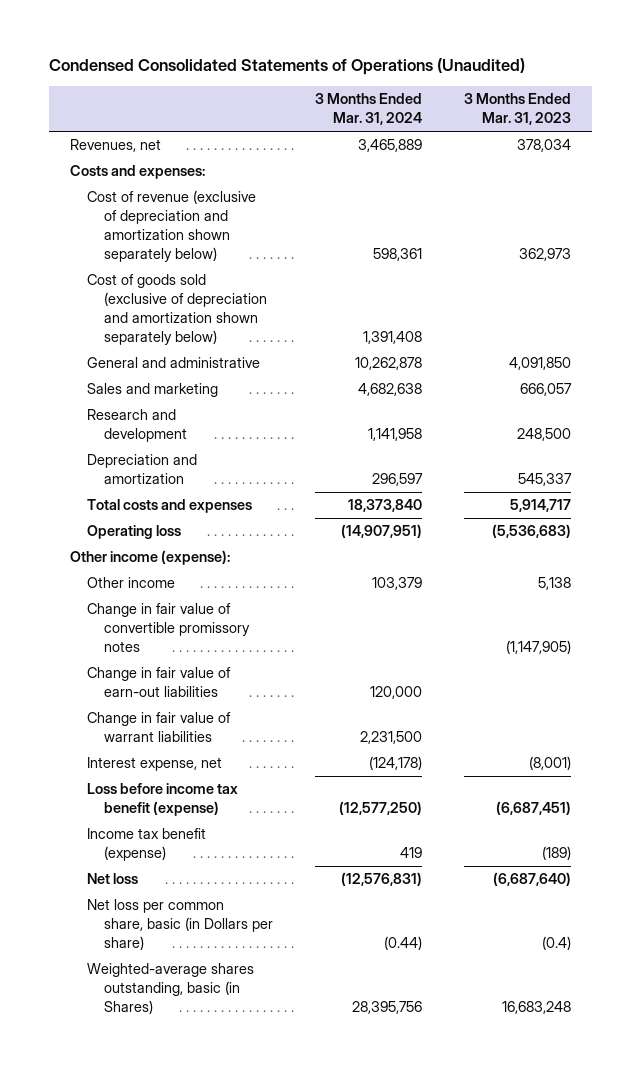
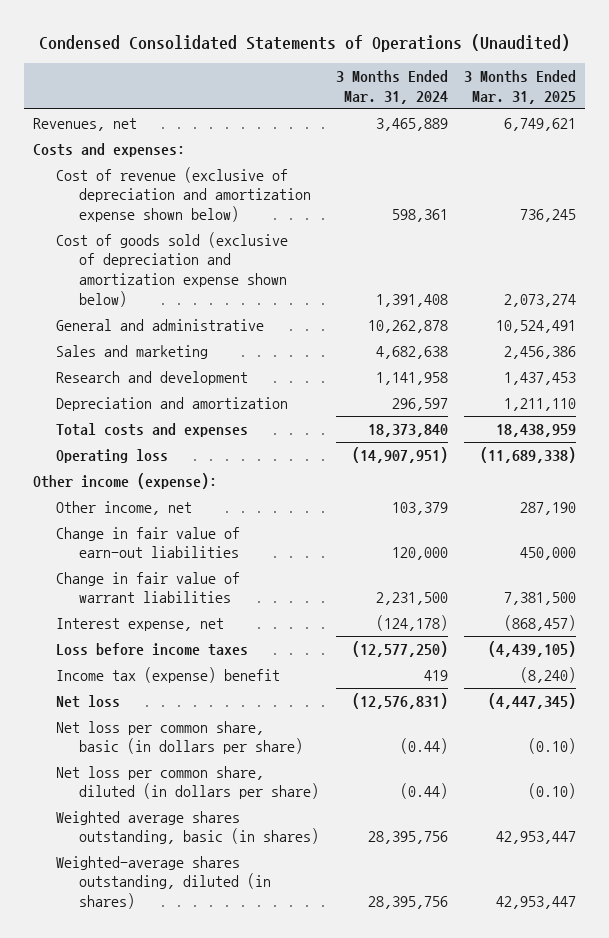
[463,93,571,126] 3 Months Ended Mar. 31, 2023 -> none
none -> [464,70,577,104] 3 Months Ended Mar. 31, 2025
[86,190,256,263] Cost of revenue (exclusive of depreciation and amortization shown separately below) -> [55,166,311,223] Cost of revenue (exclusive of depreciation and amortization expense shown below)
[86,274,268,346] Cost of goods sold (exclusive of depreciation and amortization shown separately below) -> [55,231,288,307] Cost of goods sold (exclusive of depreciation and amortization expense shown below)
[86,603,251,653] Change in fair value of convertible promissory notes -> none
[86,577,175,589] Other income -> [55,500,192,515] Other income, net
[86,783,238,817] Loss before income tax benefit (expense) -> [55,642,248,656] Loss before income taxes
[86,828,206,862] Income tax benefit (expense) -> [55,666,280,683] Income tax (expense) benefit
[86,899,274,951] Net loss per common share, basic (in Dollars per share) -> [55,720,303,755] Net loss per common share, basic (in dollars per share)
none -> [55,765,319,800] Net loss per common share, diluted (in dollars per share)
[86,963,254,1015] Weighted-average shares outstanding, basic (in Shares) -> [55,810,319,845] Weighted average shares outstanding, basic (in shares)
none -> [55,855,271,910] Weighted-average shares outstanding, diluted (in shares)

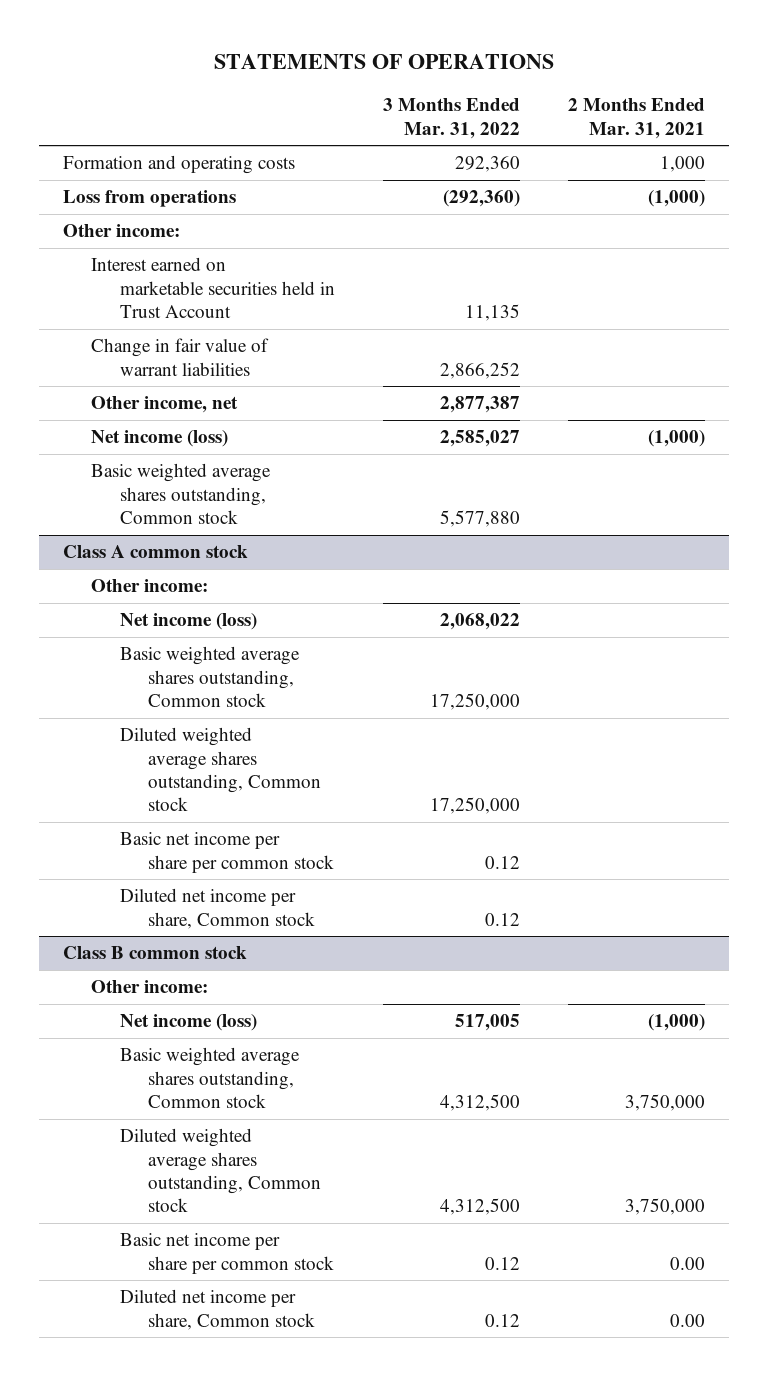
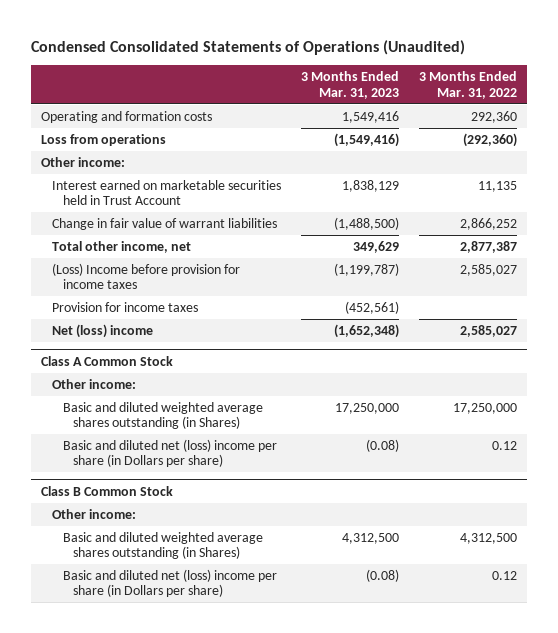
[213,53,554,69] STATEMENTS OF OPERATIONS -> [31,40,466,56] Condensed Consolidated Statements of Operations (Unaudited)
[567,98,705,139] 2 Months Ended Mar. 31, 2021 -> none
none -> [300,71,399,99] 3 Months Ended Mar. 31, 2023
[62,155,295,175] Formation and operating costs -> [41,110,213,123] Operating and formation costs
[91,463,272,525] Basic weighted average shares outstanding, Common stock -> none
[91,396,239,414] Other income, net -> [52,240,192,253] Total other income, net
none -> [52,262,241,290] (Loss) Income before provision for income taxes
none -> [52,301,199,312] Provision for income taxes
[91,430,229,448] Net income (loss) -> [52,323,154,338] Net (loss) income
[62,545,248,559] Class A common stock -> [41,355,174,366] Class A Common Stock
[119,613,257,631] Net income (loss) -> none
[119,727,322,812] Diluted weighted average shares outstanding, Common stock -> none
[119,888,316,929] Diluted net income per share, Common stock -> none
[119,646,300,708] Basic weighted average shares outstanding, Common stock -> [62,401,263,430] Basic and diluted weighted average shares outstanding (in Shares)
[119,832,335,873] Basic net income per share per common stock -> [62,438,277,468] Basic and diluted net (loss) income per share (in Dollars per share)
[62,946,247,960] Class B common stock -> [41,485,174,496] Class B Common Stock
[119,1014,257,1032] Net income (loss) -> none
[119,1128,322,1213] Diluted weighted average shares outstanding, Common stock -> none
[119,1289,316,1330] Diluted net income per share, Common stock -> none
[119,1047,300,1109] Basic weighted average shares outstanding, Common stock -> [62,531,263,560] Basic and diluted weighted average shares outstanding (in Shares)
[119,1233,335,1274] Basic net income per share per common stock -> [62,568,277,598] Basic and diluted net (loss) income per share (in Dollars per share)

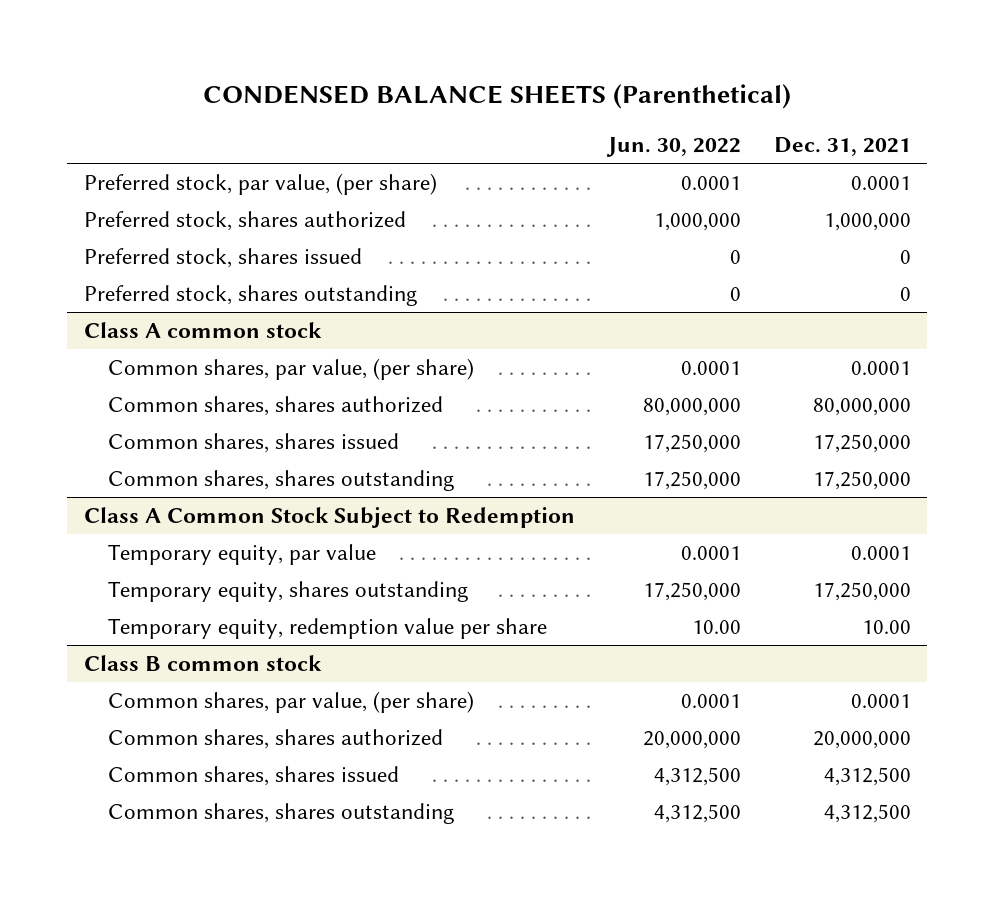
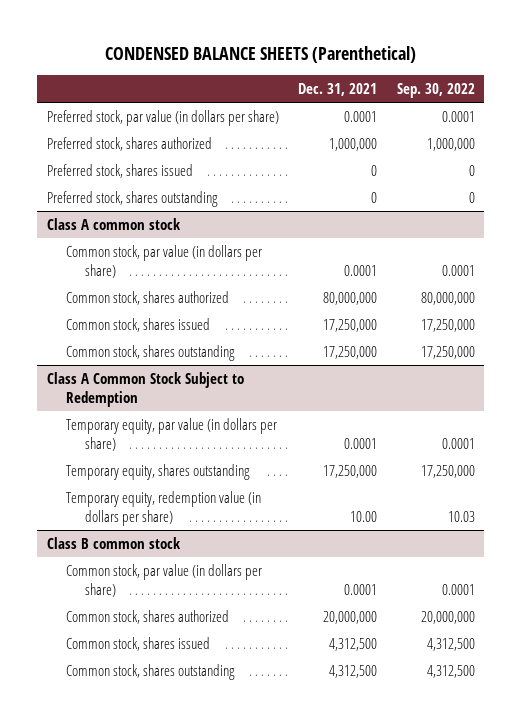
[605,137,741,158] Jun. 30, 2022 -> none
none -> [396,83,475,99] Sep. 30, 2022
[83,172,437,195] Preferred stock, par value, (per share) -> [46,109,279,126] Preferred stock, par value (in dollars per share)
[108,357,475,380] Common shares, par value, (per share) -> [65,244,262,279] Common stock, par value (in dollars per share)
[108,395,444,416] Common shares, shares authorized -> [65,290,229,305] Common stock, shares authorized
[108,432,400,453] Common shares, shares issued -> [65,317,210,332] Common stock, shares issued
[108,469,455,491] Common shares, shares outstanding -> [65,344,235,361] Common stock, shares outstanding
[108,543,377,565] Temporary equity, par value -> [65,417,277,452] Temporary equity, par value (in dollars per share)
[108,617,548,639] Temporary equity, redemption value per share -> [65,490,261,527] Temporary equity, redemption value (in dollars per share)
[108,690,475,713] Common shares, par value, (per share) -> [65,563,262,598] Common stock, par value (in dollars per share)
[108,728,444,749] Common shares, shares authorized -> [65,609,229,624] Common stock, shares authorized
[108,765,400,786] Common shares, shares issued -> [65,636,210,651] Common stock, shares issued
[108,802,455,824] Common shares, shares outstanding -> [65,663,235,680] Common stock, shares outstanding

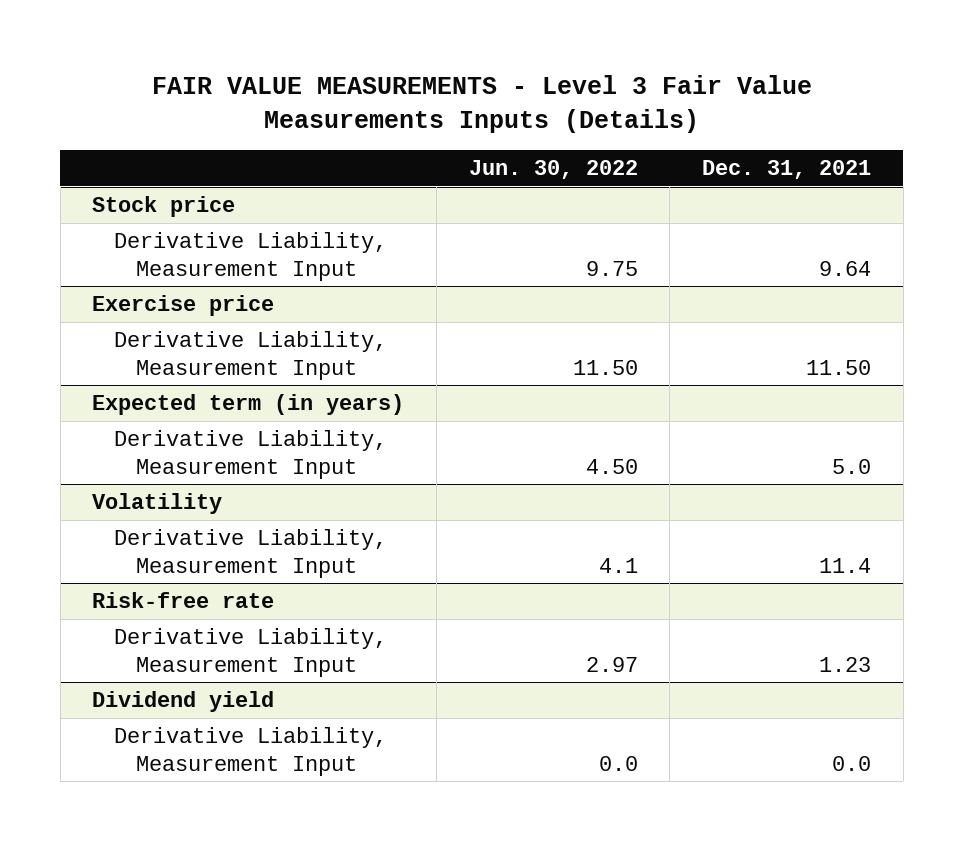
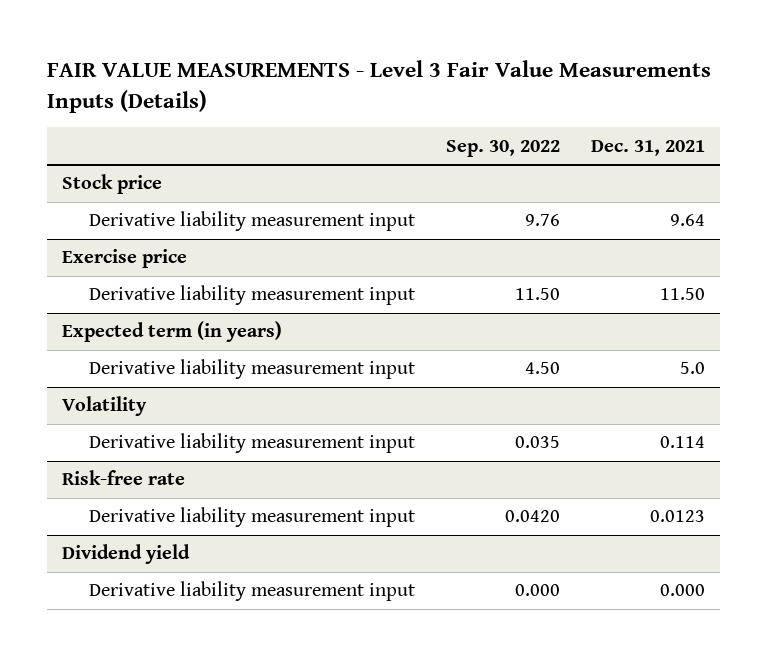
[468,159,638,179] Jun. 30, 2022 -> none
none -> [446,139,561,157] Sep. 30, 2022
[114,232,388,281] Derivative Liability, Measurement Input -> [89,211,416,232] Derivative liability measurement input
[114,331,388,380] Derivative Liability, Measurement Input -> [89,285,416,306] Derivative liability measurement input
[114,430,388,479] Derivative Liability, Measurement Input -> [89,359,416,380] Derivative liability measurement input
[114,529,388,578] Derivative Liability, Measurement Input -> [89,433,416,454] Derivative liability measurement input
[819,557,872,573] 11.4 -> [659,436,705,449] 0.114
[114,628,388,677] Derivative Liability, Measurement Input -> [89,507,416,528] Derivative liability measurement input
[819,656,872,672] 1.23 -> [649,510,705,523] 0.0123
[114,727,388,776] Derivative Liability, Measurement Input -> [89,581,416,602] Derivative liability measurement input
[832,755,872,771] 0.0 -> [659,584,705,597] 0.000

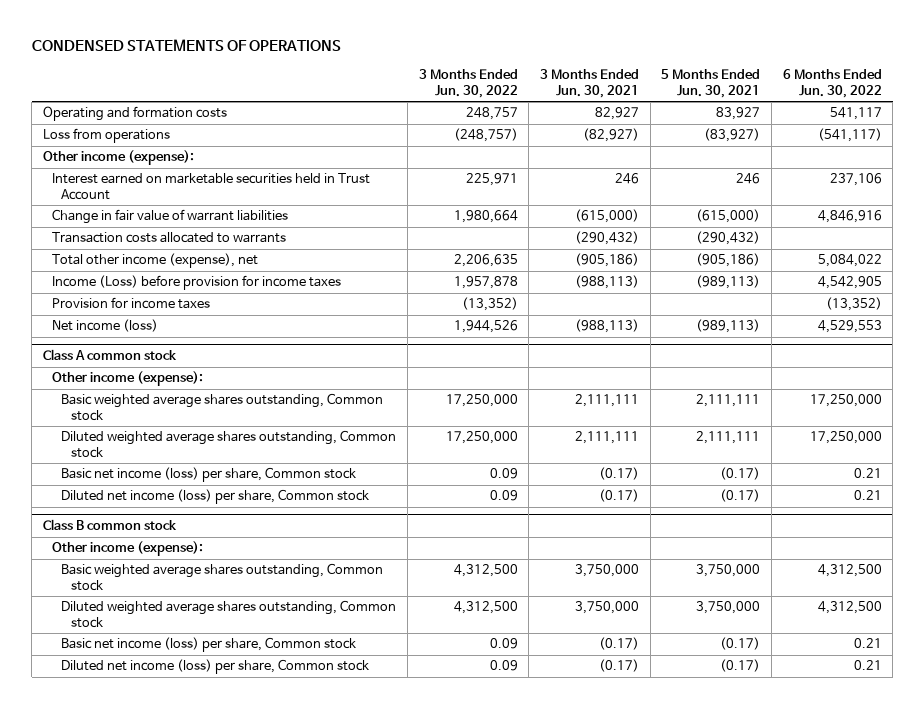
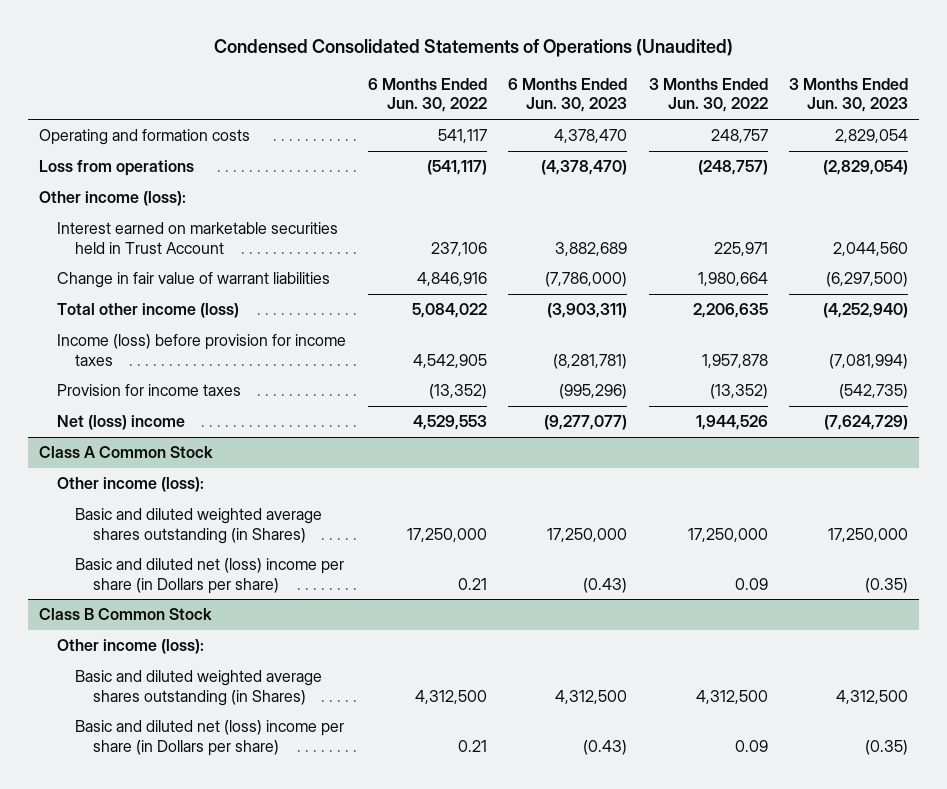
[31,39,341,52] CONDENSED STATEMENTS OF OPERATIONS -> [213,38,733,57] Condensed Consolidated Statements of Operations (Unaudited)
[539,69,639,98] 3 Months Ended Jun. 30, 2021 -> none
[661,69,761,98] 5 Months Ended Jun. 30, 2021 -> none
none -> [508,77,628,113] 6 Months Ended Jun. 30, 2023
none -> [789,77,909,113] 3 Months Ended Jun. 30, 2023
[42,150,194,166] Other income (expense): -> [39,191,187,207] Other income (loss):
[52,232,287,244] Transaction costs allocated to warrants -> none
[52,253,259,269] Total other income (expense), net -> [57,303,240,319] Total other income (loss)
[52,275,342,291] Income (Loss) before provision for income taxes -> [57,334,347,366] Income (loss) before provision for income taxes
[61,430,397,459] Diluted weighted average shares outstanding, Common stock -> none
[61,489,370,505] Diluted net income (loss) per share, Common stock -> none
[61,600,397,629] Diluted weighted average shares outstanding, Common stock -> none
[61,659,370,675] Diluted net income (loss) per share, Common stock -> none
[52,319,159,333] Net income (loss) -> [57,415,186,431] Net (loss) income
[42,349,177,361] Class A common stock -> [39,446,214,459] Class A Common Stock
[52,371,204,387] Other income (expense): -> [57,477,205,493] Other income (loss):
[61,393,384,422] Basic weighted average shares outstanding, Common stock -> [74,508,322,544] Basic and diluted weighted average shares outstanding (in Shares)
[61,467,357,483] Basic net income (loss) per share, Common stock -> [74,558,344,594] Basic and diluted net (loss) income per share (in Dollars per share)
[42,519,177,531] Class B common stock -> [39,608,213,621] Class B Common Stock
[52,541,204,557] Other income (expense): -> [57,639,205,655] Other income (loss):
[61,563,384,592] Basic weighted average shares outstanding, Common stock -> [74,670,322,706] Basic and diluted weighted average shares outstanding (in Shares)
[61,637,357,653] Basic net income (loss) per share, Common stock -> [74,720,344,756] Basic and diluted net (loss) income per share (in Dollars per share)

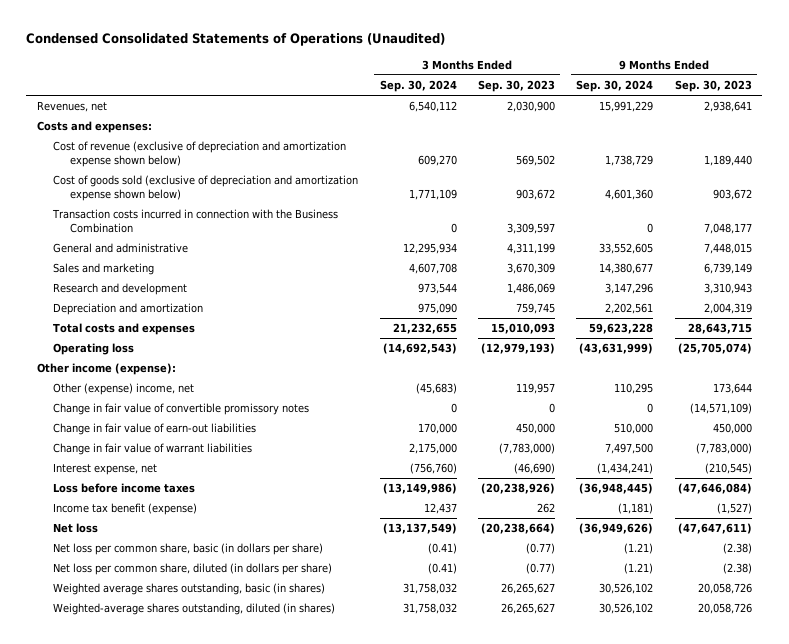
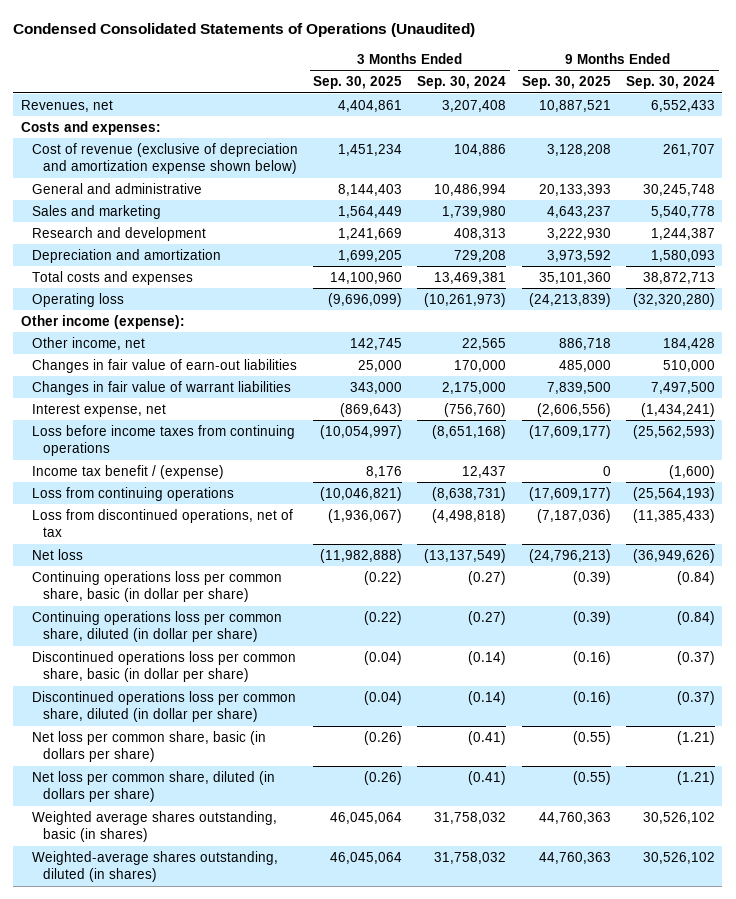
[478,80,556,93] Sep. 30, 2023 -> none
[674,80,752,93] Sep. 30, 2023 -> none
none -> [313,75,403,89] Sep. 30, 2025
none -> [521,75,611,89] Sep. 30, 2025
[408,101,457,113] 6,540,112 -> [442,99,507,112] 3,207,408
[599,101,654,113] 15,991,229 -> [650,99,715,112] 6,552,433
[53,175,359,202] Cost of goods sold (exclusive of depreciation and amortization expense shown below) -> none
[52,209,339,234] Transaction costs incurred in connection with the Business Combination -> none
[417,155,457,167] 609,270 -> [454,143,507,156] 104,886
[605,155,654,167] 1,738,729 -> [662,143,715,156] 261,707
[402,243,457,255] 12,295,934 -> [434,183,507,196] 10,486,994
[599,243,654,255] 33,552,605 -> [642,183,715,196] 30,245,748
[408,263,457,275] 4,607,708 -> [442,205,507,218] 1,739,980
[599,263,654,275] 14,380,677 -> [650,205,715,218] 5,540,778
[417,283,457,295] 973,544 -> [454,227,507,240] 408,313
[605,283,654,295] 3,147,296 -> [650,227,715,240] 1,244,387
[417,303,457,315] 975,090 -> [454,249,507,262] 729,208
[605,303,654,315] 2,202,561 -> [650,249,715,262] 1,580,093
[392,323,457,335] 21,232,655 -> [434,271,507,284] 13,469,381
[589,323,654,335] 59,623,228 -> [642,271,715,284] 38,872,713
[382,343,457,355] (14,692,543) -> [424,292,507,307] (10,261,973)
[579,343,654,355] (43,631,999) -> [632,292,715,307] (32,320,280)
[53,403,310,416] Change in fair value of convertible promissory notes -> none
[53,383,195,396] Other (expense) income, net -> [32,336,146,350] Other income, net
[415,383,457,395] (45,683) -> [462,337,507,350] 22,565
[614,383,654,395] 110,295 -> [662,337,715,350] 184,428
[53,423,257,436] Change in fair value of earn-out liabilities -> [32,358,298,373] Changes in fair value of earn-out liabilities
[53,443,253,456] Change in fair value of warrant liabilities -> [32,380,292,395] Changes in fair value of warrant liabilities
[53,483,196,494] Loss before income taxes -> [32,424,296,456] Loss before income taxes from continuing operations
[382,483,457,495] (13,149,986) -> [432,424,507,439] (8,651,168)
[579,483,654,495] (36,948,445) -> [632,424,715,439] (25,562,593)
[53,503,198,516] Income tax benefit (expense) -> [32,464,225,479] Income tax benefit / (expense)
[618,503,654,515] (1,181) -> [668,464,715,479] (1,600)
none -> [32,486,235,501] Loss from continuing operations
none -> [32,508,294,537] Loss from discontinued operations, net of tax
none -> [32,570,283,602] Continuing operations loss per common share, basic (in dollar per share)
none -> [32,610,283,642] Continuing operations loss per common share, diluted (in dollar per share)
none -> [32,650,297,682] Discontinued operations loss per common share, basic (in dollar per share)
none -> [32,690,297,722] Discontinued operations loss per common share, diluted (in dollar per share)

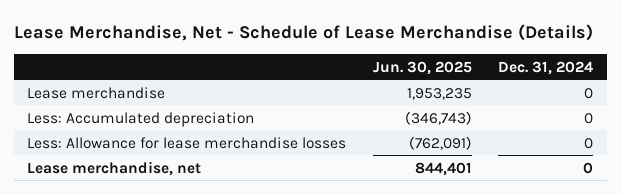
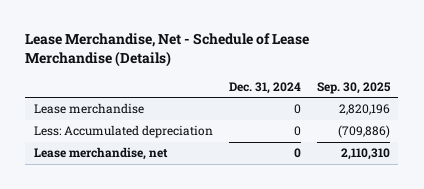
[372,60,472,75] Jun. 30, 2025 -> none
none -> [317,81,392,94] Sep. 30, 2025
[27,136,347,149] Less: Allowance for lease merchandise losses -> none

